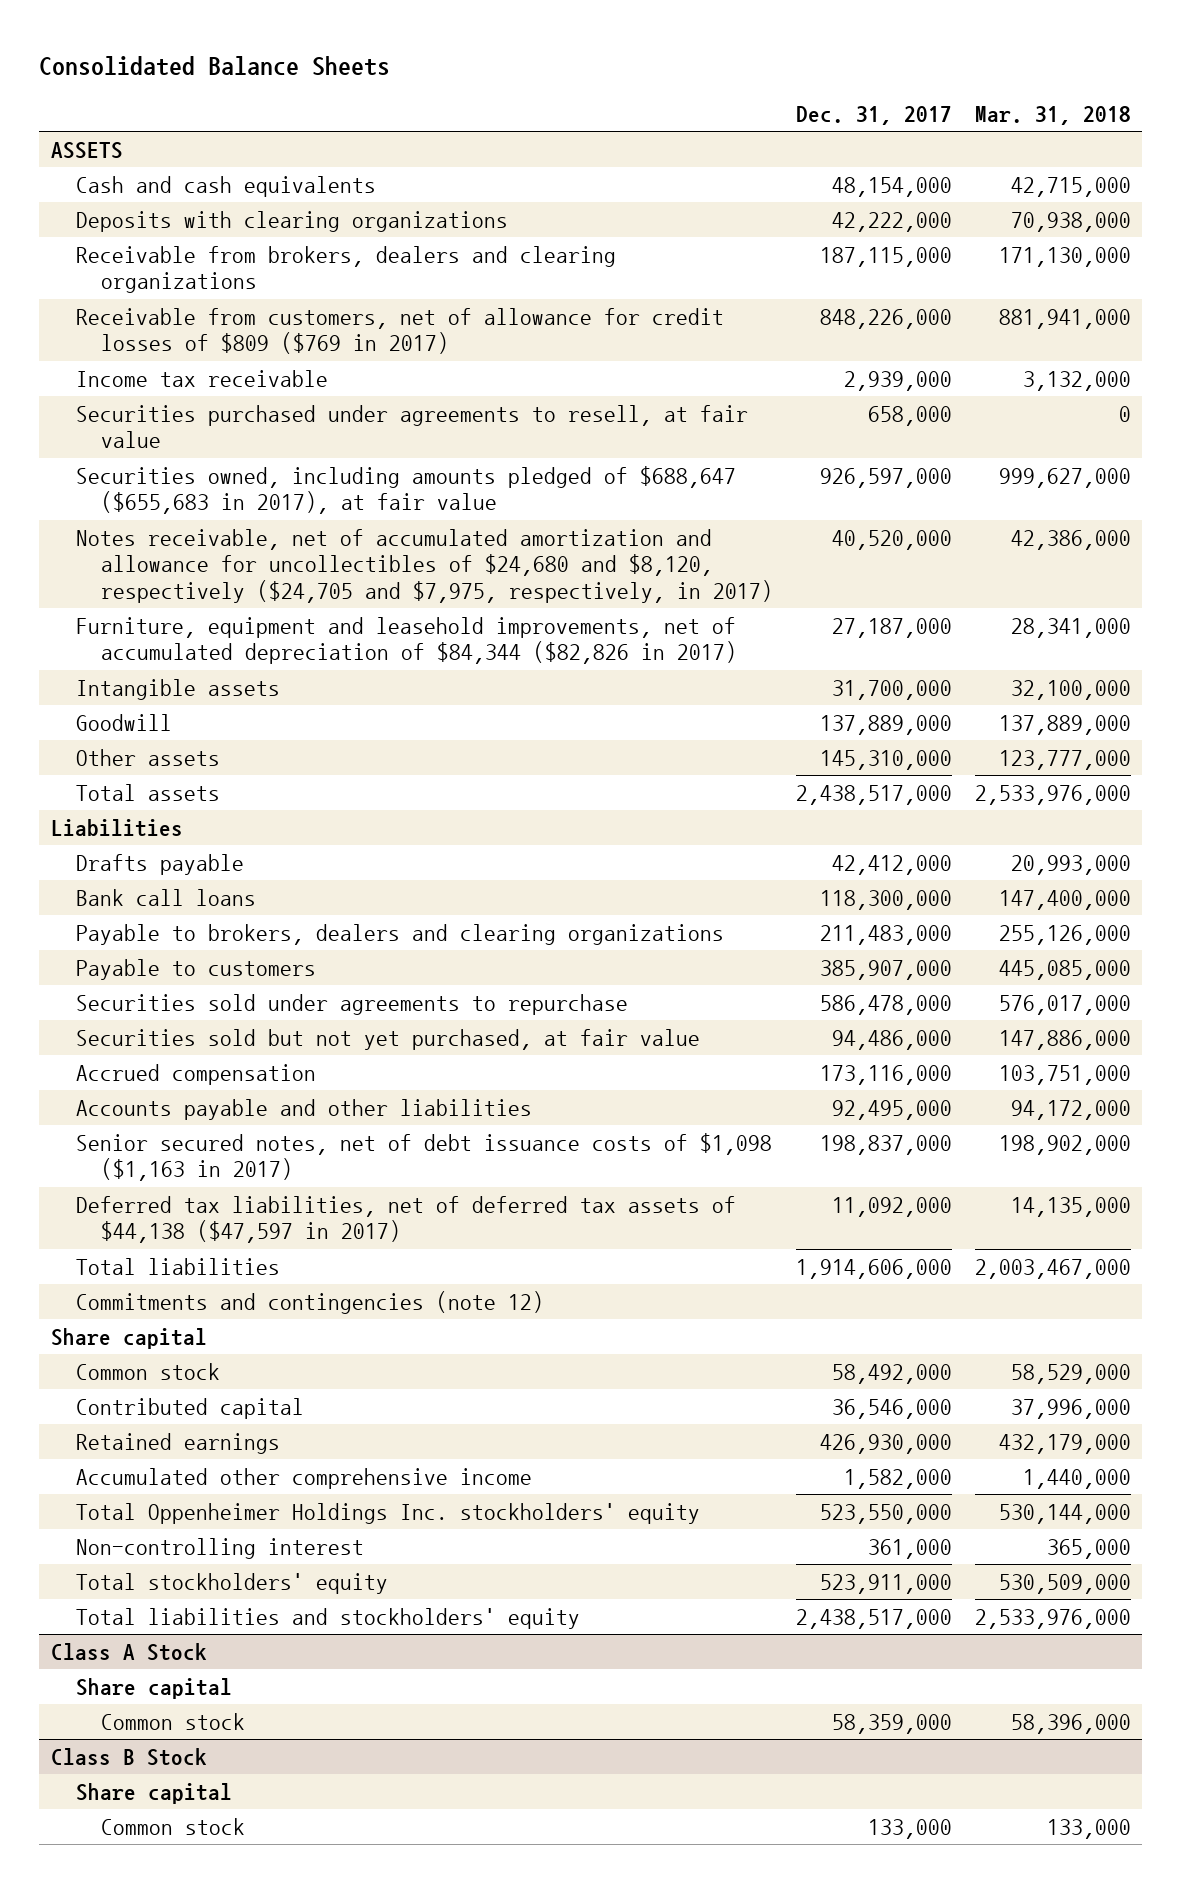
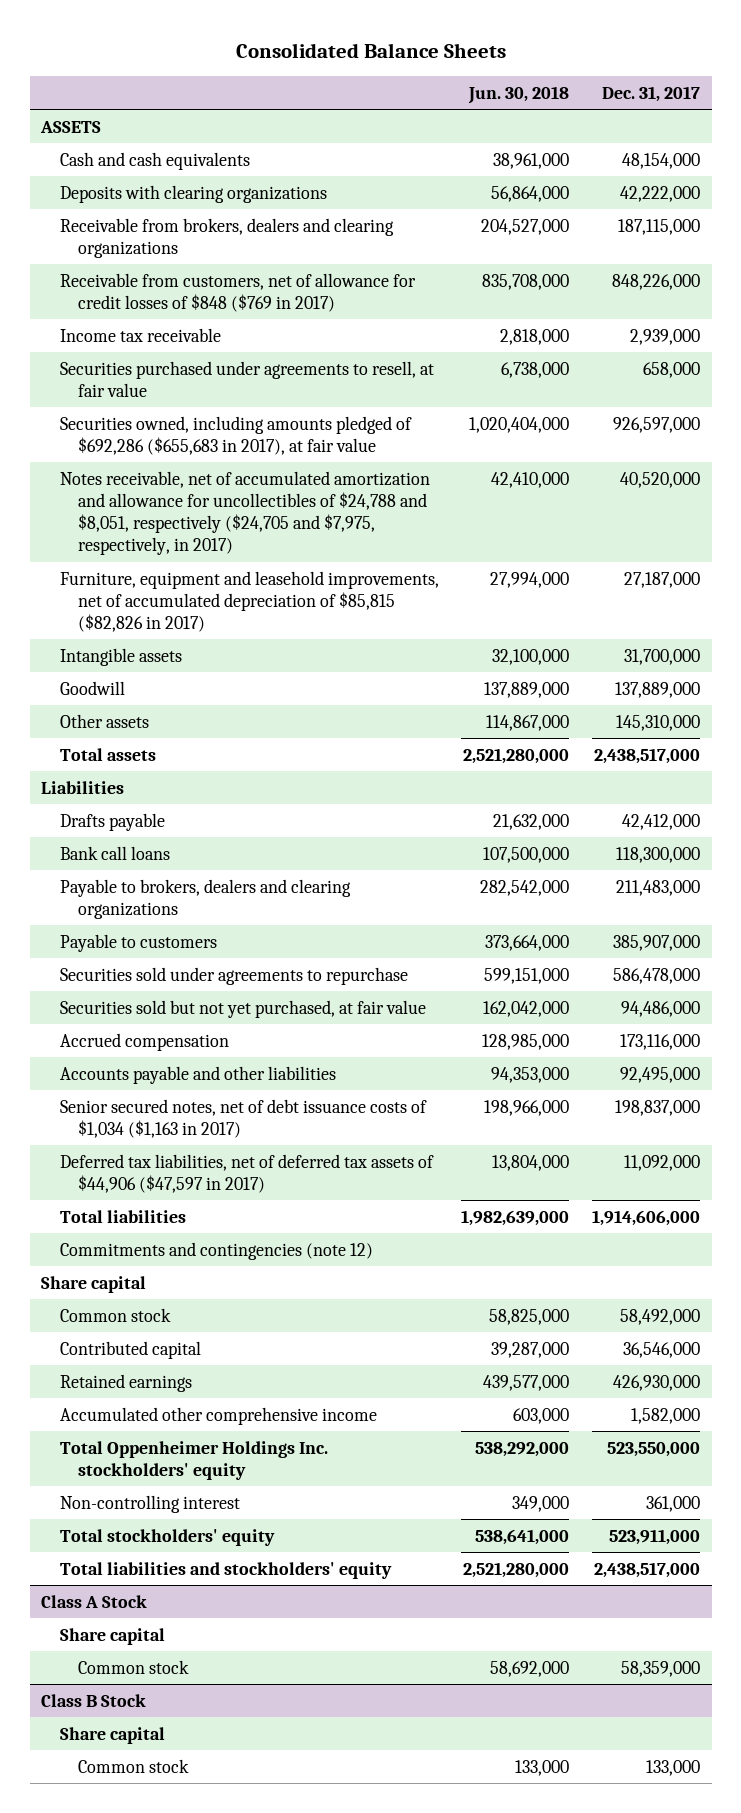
[974,106,1131,126] Mar. 31, 2018 -> none
none -> [468,85,570,104] Jun. 30, 2018
[75,307,724,355] Receivable from customers, net of allowance for credit losses of $809 ($769 in 2017) -> [59,272,416,312] Receivable from customers, net of allowance for credit losses of $848 ($769 in 2017)
[75,465,736,515] Securities owned, including amounts pledged of $688,647 ($655,683 in 2017), at fair value -> [59,415,412,455] Securities owned, including amounts pledged of $692,286 ($655,683 in 2017), at fair value
[75,528,773,604] Notes receivable, net of accumulated amortization and allowance for uncollectibles of $24,680 and $8,120, respectively ($24,705 and $7,975, respectively, in 2017) -> [59,470,430,556] Notes receivable, net of accumulated amortization and allowance for uncollectibles of $24,788 and $8,051, respectively ($24,705 and $7,975, respectively, in 2017)
[75,616,737,665] Furniture, equipment and leasehold improvements, net of accumulated depreciation of $84,344 ($82,826 in 2017) -> [59,570,439,633] Furniture, equipment and leasehold improvements, net of accumulated depreciation of $85,815 ($82,826 in 2017)
[75,1132,772,1182] Senior secured notes, net of debt issuance costs of $1,098 ($1,163 in 2017) -> [59,1098,427,1138] Senior secured notes, net of debt issuance costs of $1,034 ($1,163 in 2017)
[75,1195,736,1244] Deferred tax liabilities, net of deferred tax assets of $44,138 ($47,597 in 2017) -> [59,1153,434,1193] Deferred tax liabilities, net of deferred tax assets of $44,906 ($47,597 in 2017)

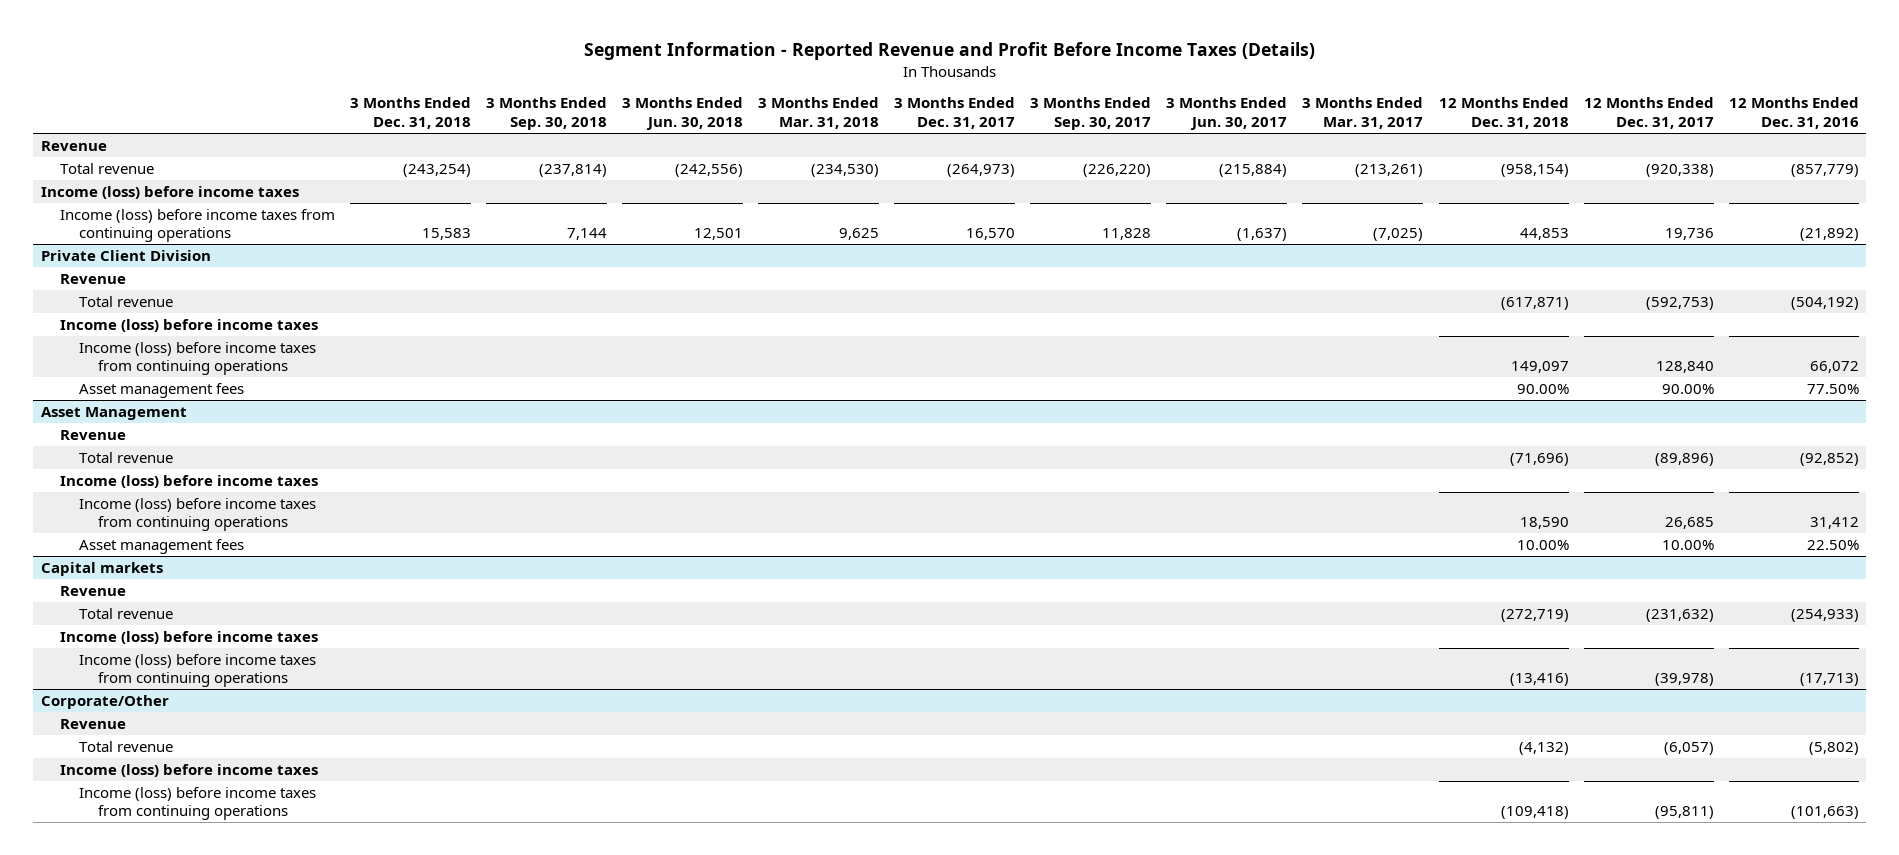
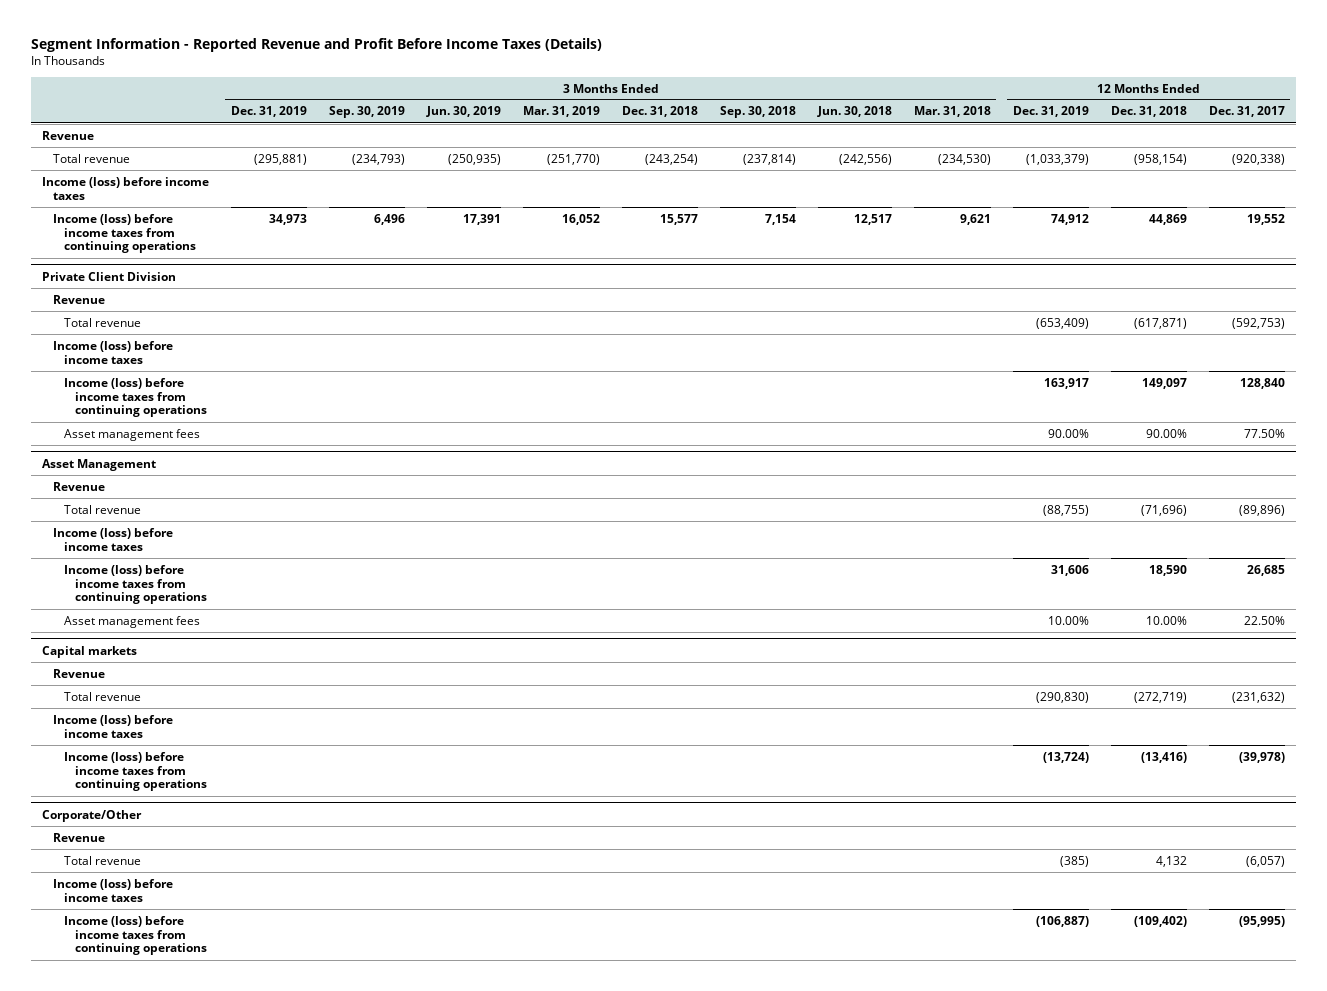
[894,97,1016,130] 3 Months Ended Dec. 31, 2017 -> none
[1030,97,1152,131] 3 Months Ended Sep. 30, 2017 -> none
[1166,97,1288,131] 3 Months Ended Jun. 30, 2017 -> none
[1302,97,1424,130] 3 Months Ended Mar. 31, 2017 -> none
[1728,97,1859,130] 12 Months Ended Dec. 31, 2016 -> none
none -> [230,106,307,118] Dec. 31, 2019
none -> [328,106,405,119] Sep. 30, 2019
none -> [425,106,501,118] Jun. 30, 2019
none -> [522,106,600,118] Mar. 31, 2019
none -> [1012,106,1089,118] Dec. 31, 2019
[421,228,471,241] 15,583 -> [659,213,698,225] 15,577
[566,228,607,241] 7,144 -> [764,213,796,225] 7,154
[694,228,744,241] 12,501 -> [853,213,892,225] 12,517
[839,228,880,241] 9,625 -> [959,213,991,225] 9,621
[1519,228,1569,241] 44,853 -> [1148,213,1187,225] 44,869
[1664,228,1714,241] 19,736 -> [1246,213,1285,225] 19,552
[1661,383,1714,394] 90.00% -> [1243,428,1285,438] 77.50%
[1661,539,1714,550] 10.00% -> [1243,615,1285,625] 22.50%
[1518,741,1569,755] (4,132) -> [1155,855,1187,867] 4,132
[1500,806,1569,820] (109,418) -> [1133,915,1187,927] (109,402)
[1654,806,1714,820] (95,811) -> [1238,915,1285,927] (95,995)

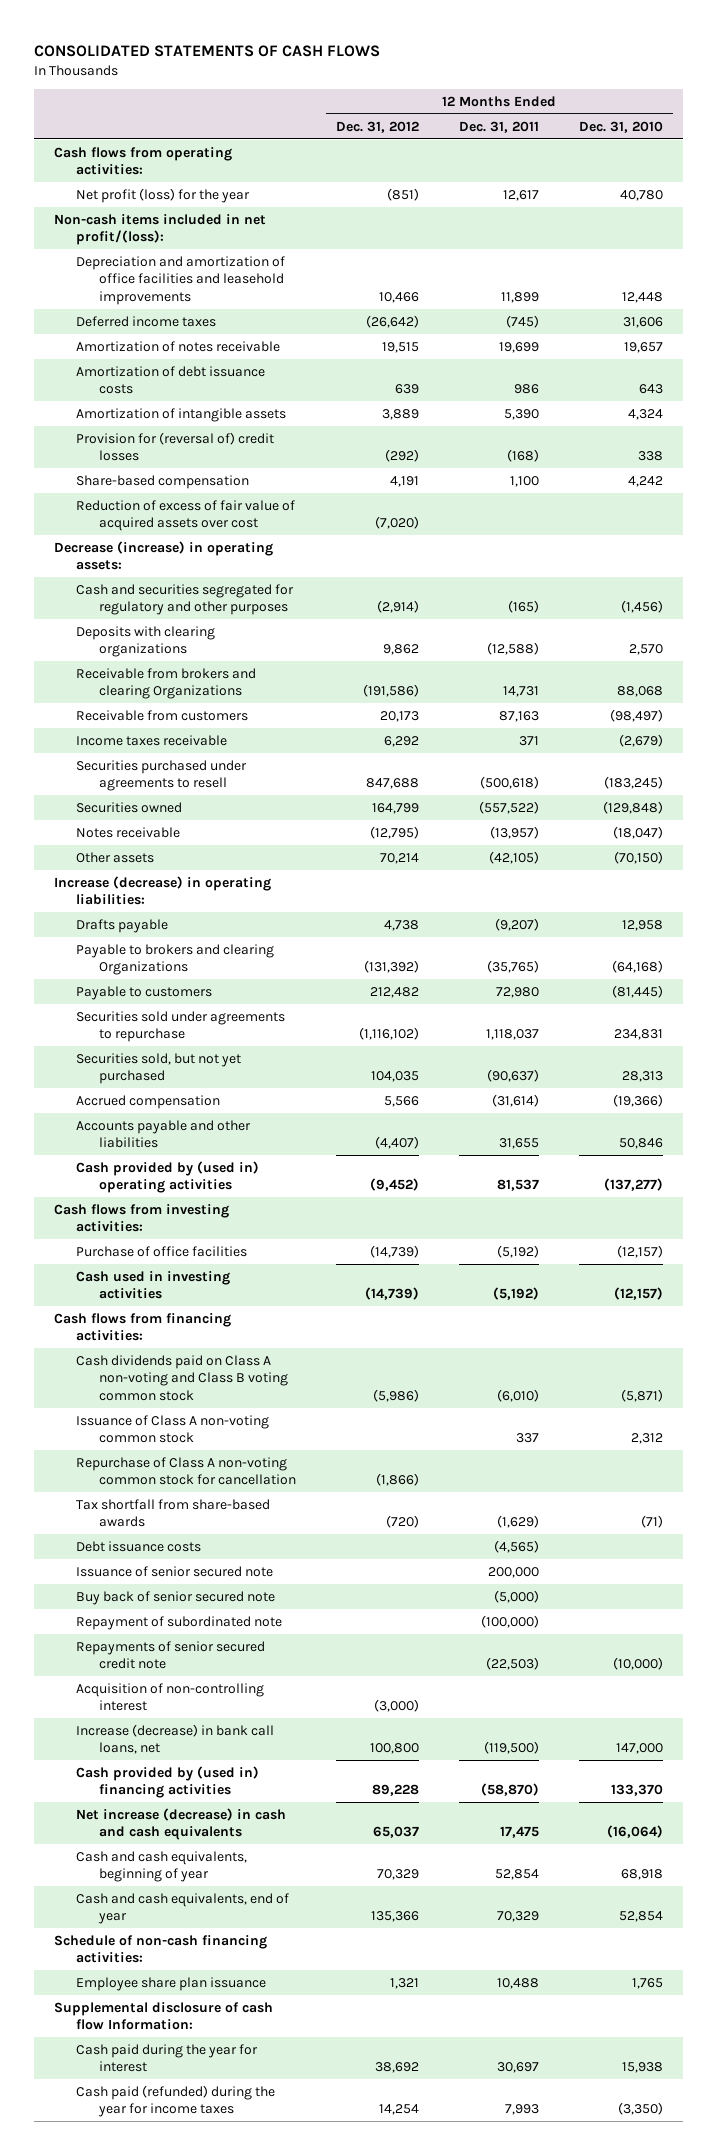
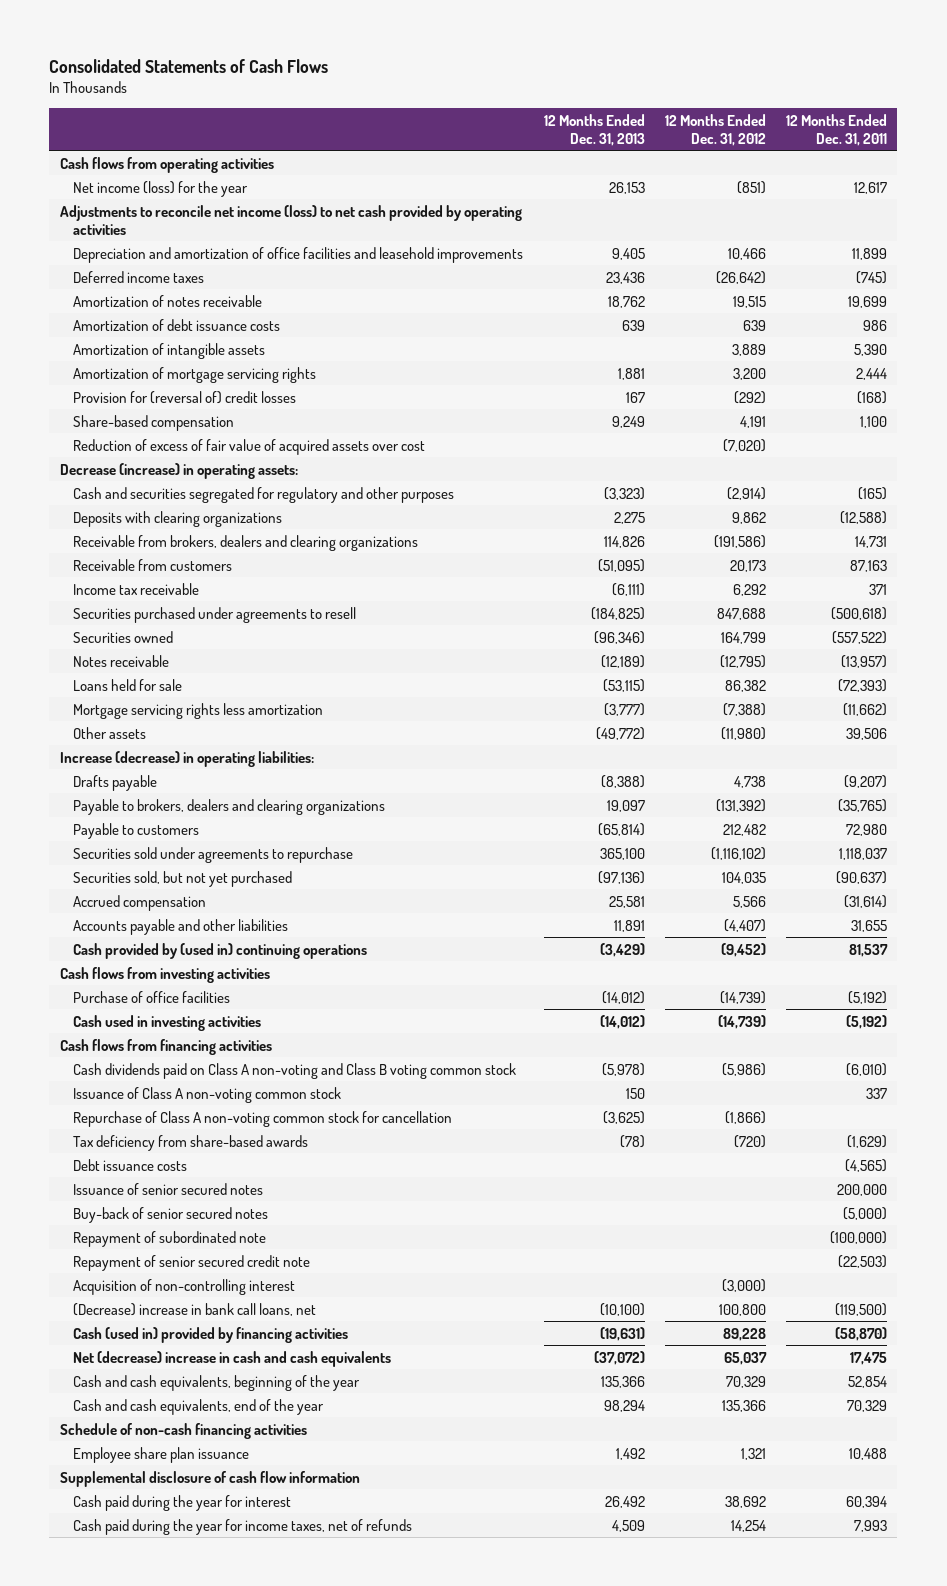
[34,45,381,58] CONSOLIDATED STATEMENTS OF CASH FLOWS -> [49,58,329,73] Consolidated Statements of Cash Flows
[578,120,663,133] Dec. 31, 2010 -> none
none -> [543,113,645,146] 12 Months Ended Dec. 31, 2013
[54,213,267,246] Non-cash items included in net profit/(loss): -> none
[54,146,233,176] Cash flows from operating activities: -> [59,156,274,173] Cash flows from operating activities
[76,187,251,203] Net profit (loss) for the year -> [73,180,249,197] Net income (loss) for the year
none -> [59,204,522,235] Adjustments to reconcile net income (loss) to net cash provided by operating activities
none -> [73,366,317,383] Amortization of mortgage servicing rights
[76,667,257,700] Receivable from brokers and clearing Organizations -> [73,534,419,551] Receivable from brokers, dealers and clearing organizations
[76,734,228,746] Income taxes receivable -> [73,582,200,595] Income tax receivable
none -> [73,678,183,691] Loans held for sale
none -> [73,702,324,719] Mortgage servicing rights less amortization
[379,852,419,864] 70,214 -> [720,726,766,740] (11,980)
[488,850,539,864] (42,105) -> [846,727,888,740] 39,506
[76,943,275,976] Payable to brokers and clearing Organizations -> [73,798,386,815] Payable to brokers, dealers and clearing organizations
[76,1160,260,1194] Cash provided by (used in) operating activities -> [73,942,368,959] Cash provided by (used in) continuing operations
[54,1203,230,1233] Cash flows from investing activities: -> [59,966,270,983] Cash flows from investing activities
[54,1312,232,1342] Cash flows from financing activities: -> [59,1038,272,1055] Cash flows from financing activities
[76,1498,271,1528] Tax shortfall from share-based awards -> [73,1134,309,1151] Tax deficiency from share-based awards
[76,1565,274,1577] Issuance of senior secured note -> [73,1182,264,1195] Issuance of senior secured notes
[76,1590,276,1605] Buy back of senior secured note -> [73,1206,269,1223] Buy-back of senior secured notes
[76,1640,266,1670] Repayments of senior secured credit note -> [73,1254,311,1271] Repayment of senior secured credit note
[76,1723,275,1755] Increase (decrease) in bank call loans, net -> [73,1302,317,1316] (Decrease) increase in bank call loans, net
[76,1765,260,1799] Cash provided by (used in) financing activities -> [73,1326,349,1343] Cash (used in) provided by financing activities
[76,1807,287,1841] Net increase (decrease) in cash and cash equivalents -> [73,1350,392,1367] Net (decrease) increase in cash and cash equivalents
[76,1850,248,1883] Cash and cash equivalents, beginning of year -> [73,1374,361,1391] Cash and cash equivalents, beginning of the year
[76,1892,290,1925] Cash and cash equivalents, end of year -> [73,1398,325,1415] Cash and cash equivalents, end of the year
[54,1934,268,1964] Schedule of non-cash financing activities: -> [59,1422,307,1439] Schedule of non-cash financing activities
[54,2001,274,2031] Supplemental disclosure of cash flow Information: -> [59,1470,360,1487] Supplemental disclosure of cash flow information
[496,2062,539,2074] 30,697 -> [846,1495,888,1508] 60,394
[76,2084,276,2118] Cash paid (refunded) during the year for income taxes -> [73,1518,413,1535] Cash paid during the year for income taxes, net of refunds

